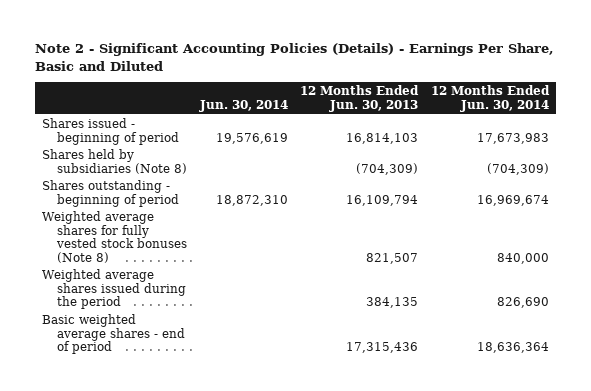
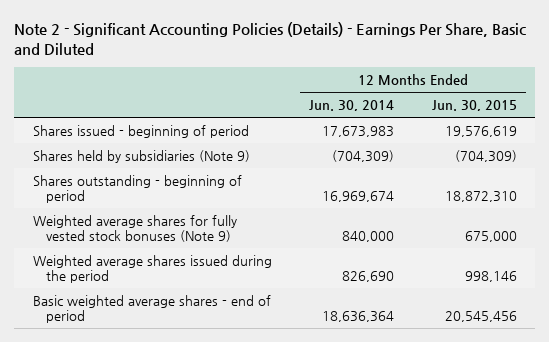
[198,99,288,112] Jun. 30, 2014 -> none
[300,85,420,112] 12 Months Ended Jun. 30, 2013 -> none
none -> [431,100,517,112] Jun. 30, 2015
[41,148,187,174] Shares held by subsidiaries (Note 8) -> [32,150,250,164] Shares held by subsidiaries (Note 9)
[41,210,187,263] Weighted average shares for fully vested stock bonuses (Note 8) -> [32,215,237,243] Weighted average shares for fully vested stock bonuses (Note 9)

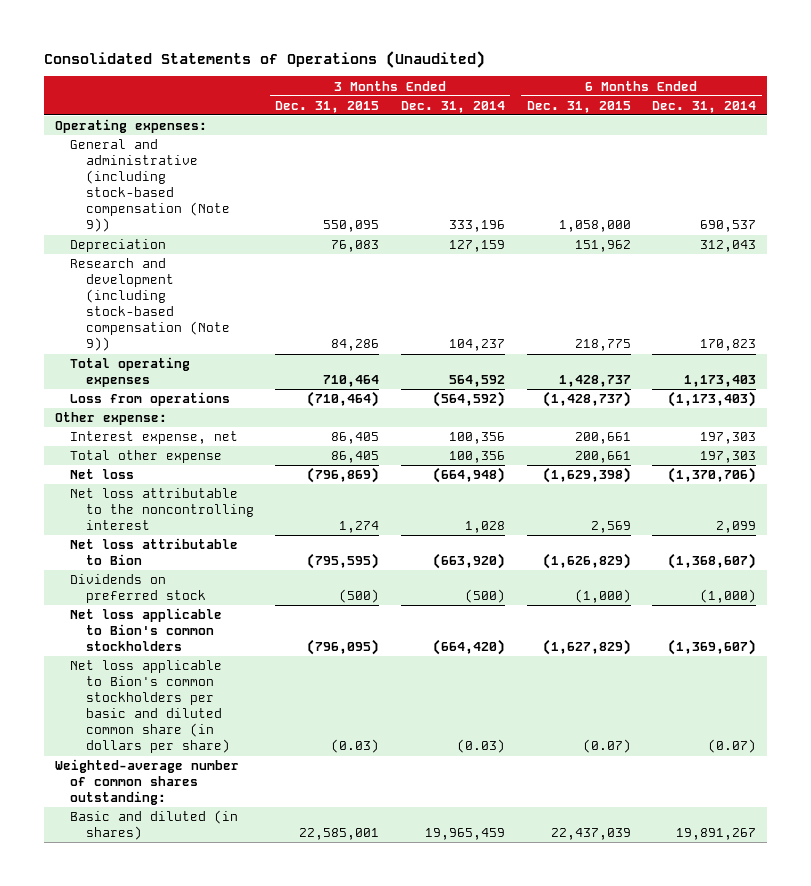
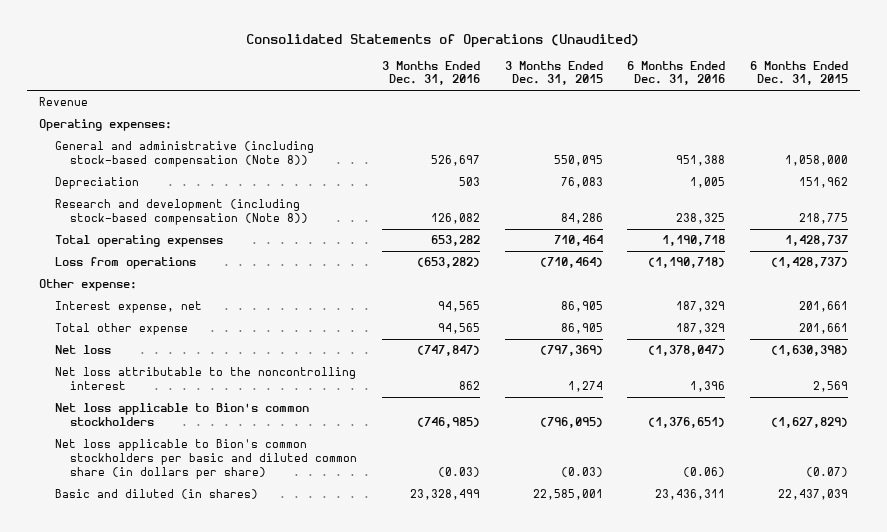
[400,100,505,113] Dec. 31, 2014 -> none
[652,100,757,113] Dec. 31, 2014 -> none
none -> [382,60,481,86] 3 Months Ended Dec. 31, 2016
none -> [627,60,726,86] 6 Months Ended Dec. 31, 2016
none -> [39,97,89,107] Revenue
[70,139,230,233] General and administrative (including stock-based compensation (Note 9)) -> [54,141,314,168] General and administrative (including stock-based compensation (Note 8))
[70,258,230,352] Research and development (including stock-based compensation (Note 9)) -> [54,199,309,226] Research and development (including stock-based compensation (Note 8))
[331,432,380,445] 86,405 -> [560,301,603,313] 86,905
[574,432,631,445] 200,661 -> [798,301,848,313] 201,661
[331,451,380,464] 86,405 -> [560,323,603,335] 86,905
[574,451,631,464] 200,661 -> [798,323,848,335] 201,661
[307,467,380,484] (796,869) -> [539,345,603,357] (797,369)
[542,467,631,484] (1,629,398) -> [770,345,848,357] (1,630,398)
[70,538,239,566] Net loss attributable to Bion -> none
[70,574,206,604] Dividends on preferred stock -> none
[54,759,239,806] Weighted-average number of common shares outstanding: -> none

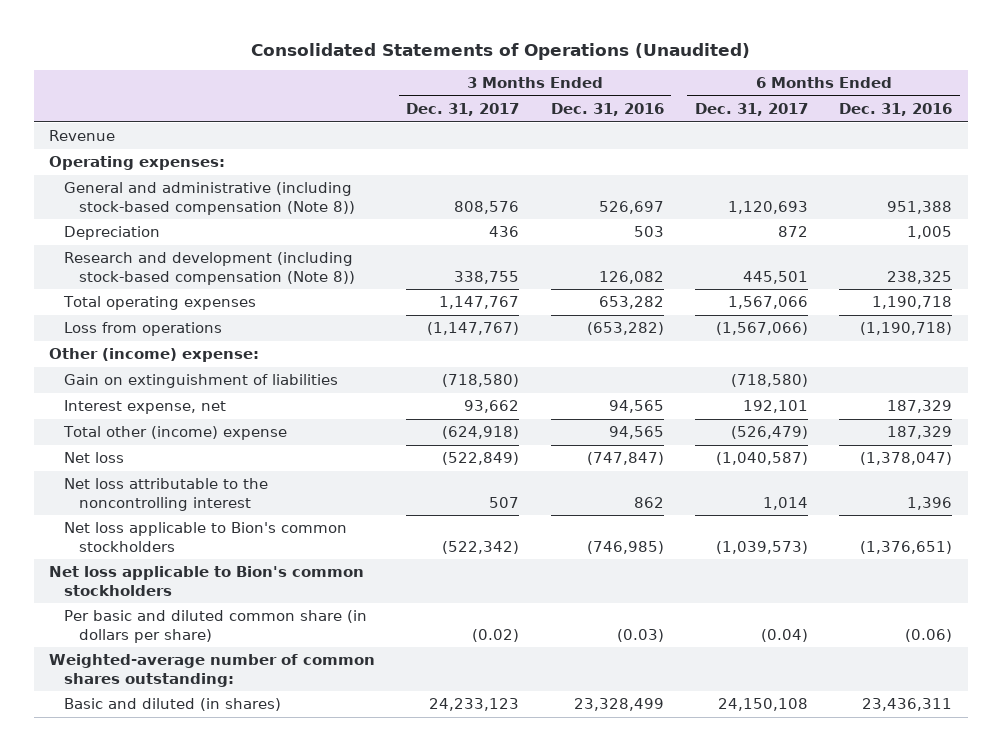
[504,60,603,86] 3 Months Ended Dec. 31, 2015 -> none
[749,60,848,86] 6 Months Ended Dec. 31, 2015 -> none
none -> [406,102,520,116] Dec. 31, 2017
none -> [694,102,808,116] Dec. 31, 2017
[39,279,138,292] Other expense: -> [49,348,260,363] Other (income) expense:
none -> [63,374,338,389] Gain on extinguishment of liabilities
[54,323,188,336] Total other expense -> [62,426,287,441] Total other (income) expense
none -> [49,566,365,596] Net loss applicable to Bion's common stockholders
[54,439,358,479] Net loss applicable to Bion's common stockholders per basic and diluted common share (in dollars per share) -> [63,610,367,643] Per basic and diluted common share (in dollars per share)
none -> [49,654,376,687] Weighted-average number of common shares outstanding:

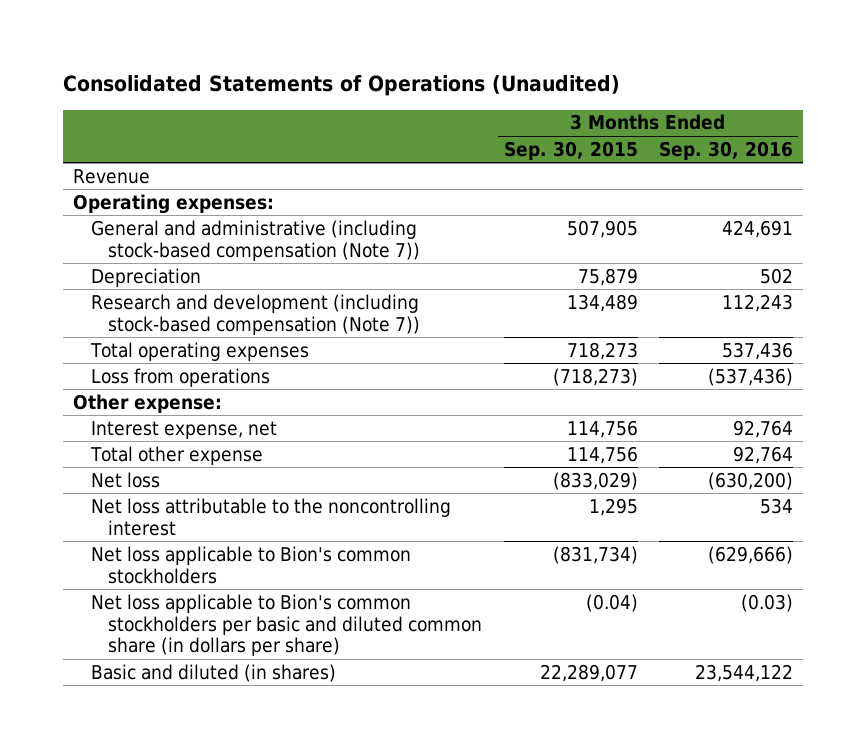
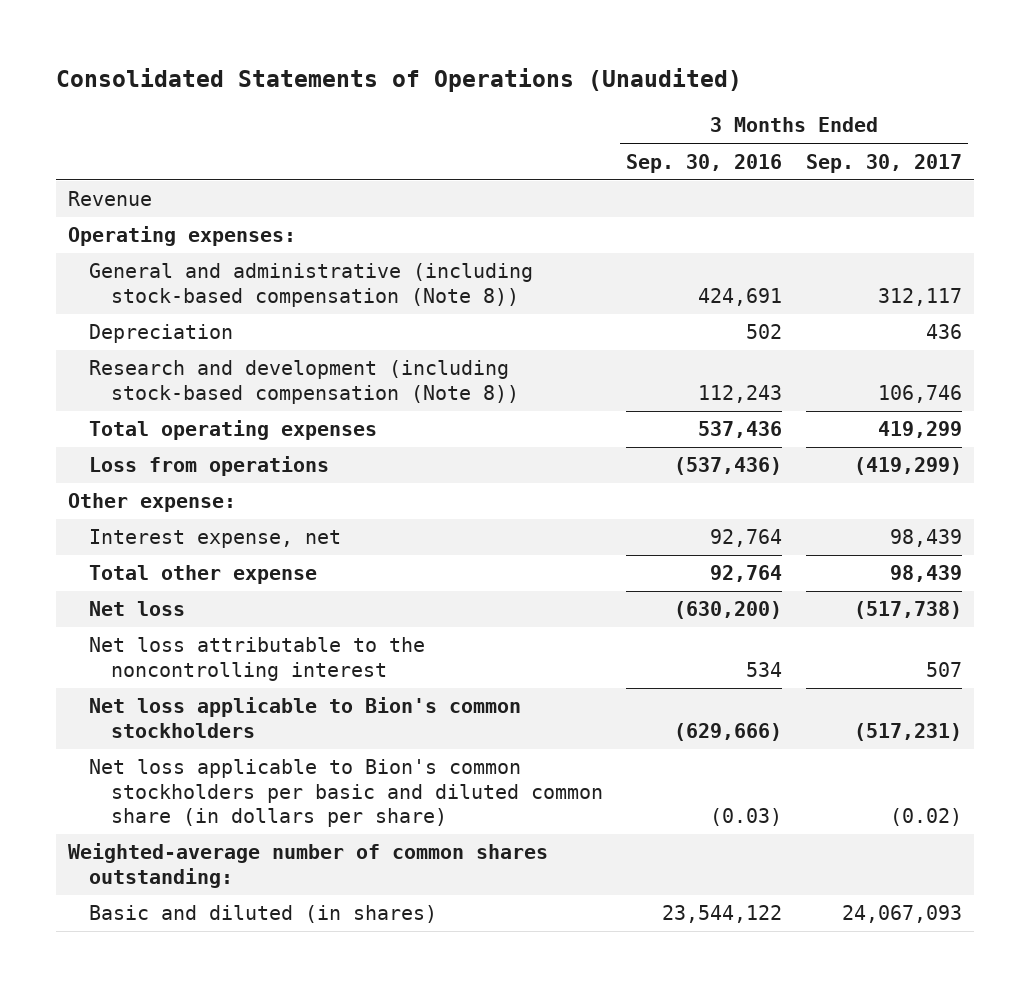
[503,140,638,160] Sep. 30, 2015 -> none
none -> [805,153,962,173] Sep. 30, 2017
[90,219,421,261] General and administrative (including stock-based compensation (Note 7)) -> [89,263,534,307] General and administrative (including stock-based compensation (Note 8))
[90,293,421,335] Research and development (including stock-based compensation (Note 7)) -> [89,360,519,404] Research and development (including stock-based compensation (Note 8))
none -> [68,843,549,888] Weighted-average number of common shares outstanding:

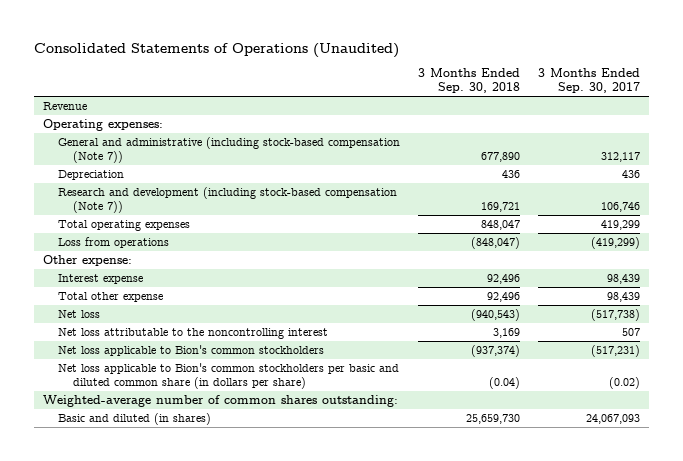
[626,153,783,173] Sep. 30, 2016 -> none
none -> [418,68,521,94] 3 Months Ended Sep. 30, 2018
[89,263,534,307] General and administrative (including stock-based compensation (Note 8)) -> [58,137,401,164] General and administrative (including stock-based compensation (Note 7))
[89,360,519,404] Research and development (including stock-based compensation (Note 8)) -> [58,187,398,214] Research and development (including stock-based compensation (Note 7))
[89,529,342,549] Interest expense, net -> [58,274,144,285] Interest expense

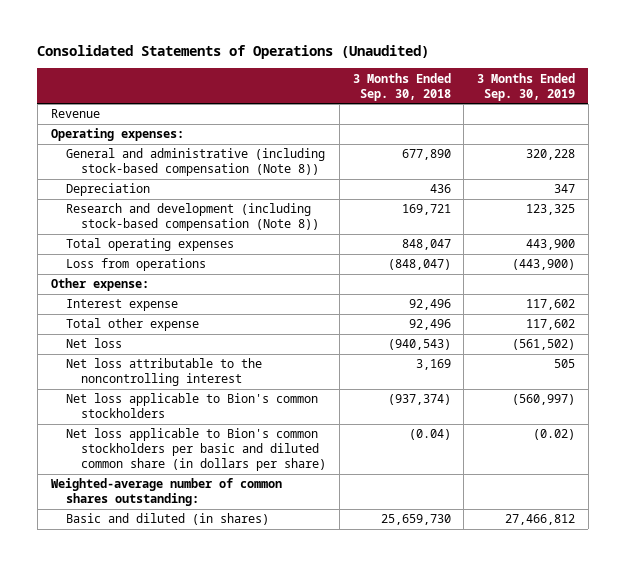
[537,68,640,94] 3 Months Ended Sep. 30, 2017 -> none
none -> [477,72,576,101] 3 Months Ended Sep. 30, 2019
[58,137,401,164] General and administrative (including stock-based compensation (Note 7)) -> [65,148,325,177] General and administrative (including stock-based compensation (Note 8))
[58,187,398,214] Research and development (including stock-based compensation (Note 7)) -> [65,203,319,232] Research and development (including stock-based compensation (Note 8))

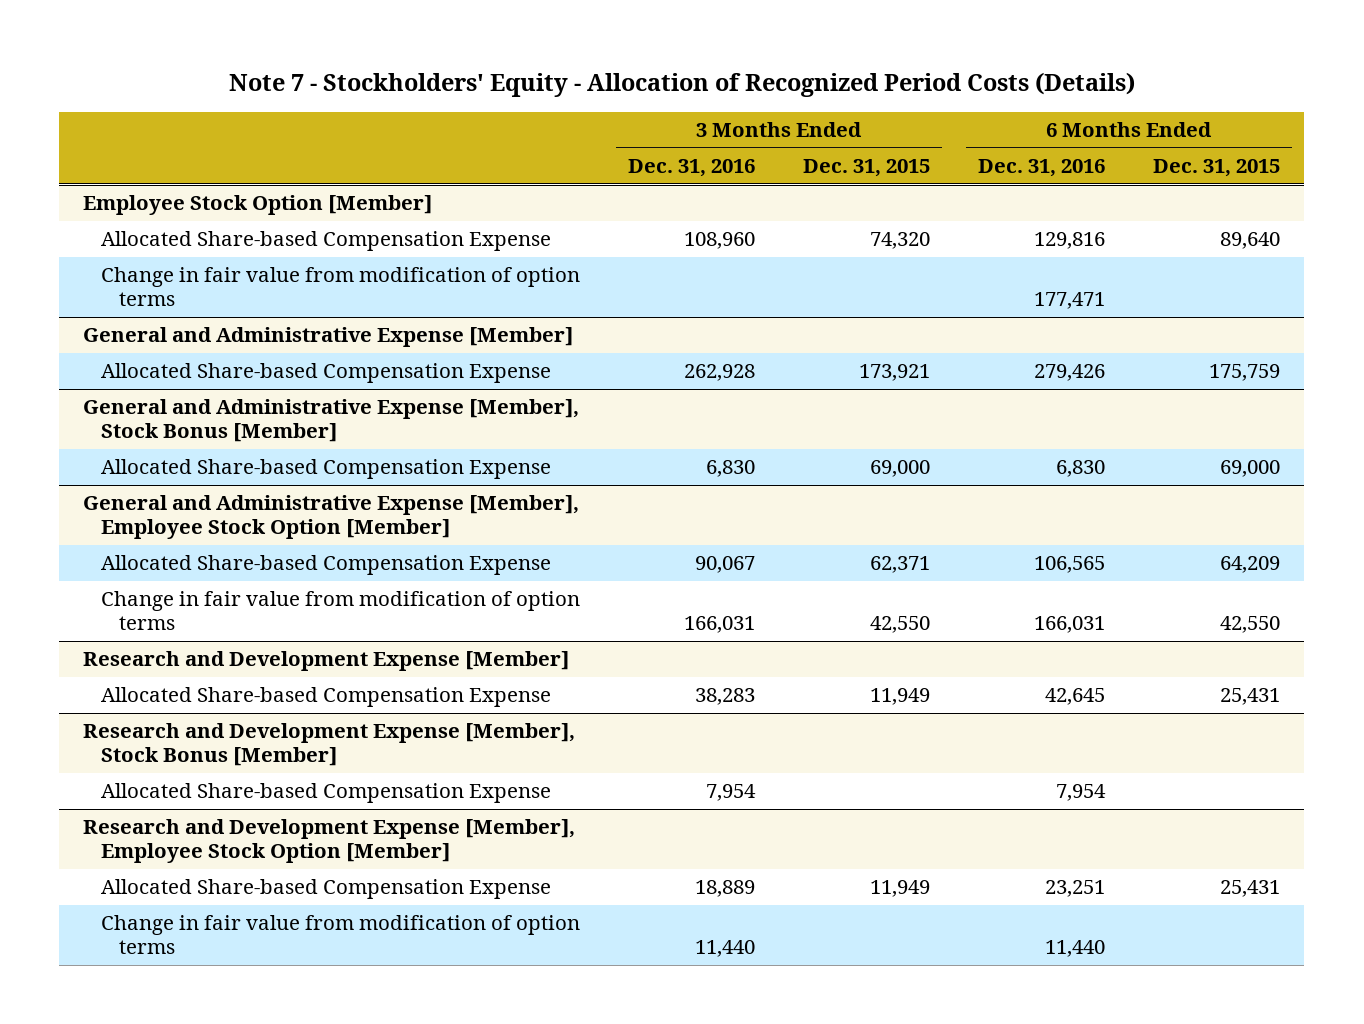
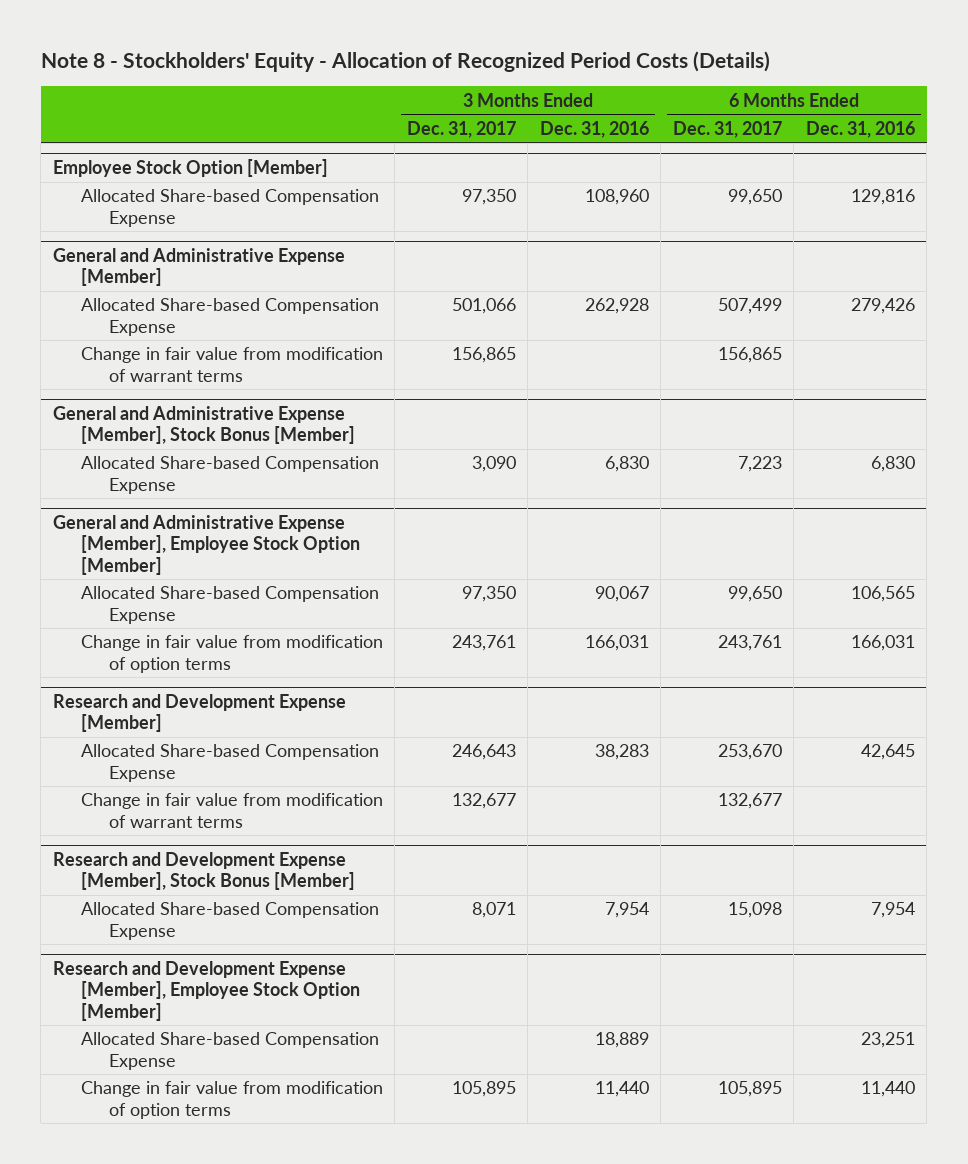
[228,72,1135,98] Note 7 - Stockholders' Equity - Allocation of Recognized Period Costs (Details) -> [40,51,770,73] Note 8 - Stockholders' Equity - Allocation of Recognized Period Costs (Details)
[803,159,931,178] Dec. 31, 2015 -> none
[1153,159,1281,178] Dec. 31, 2015 -> none
none -> [406,120,516,138] Dec. 31, 2017
none -> [672,120,782,138] Dec. 31, 2017
[101,267,581,307] Change in fair value from modification of option terms -> none
none -> [80,347,383,382] Change in fair value from modification of warrant terms
none -> [80,793,383,828] Change in fair value from modification of warrant terms

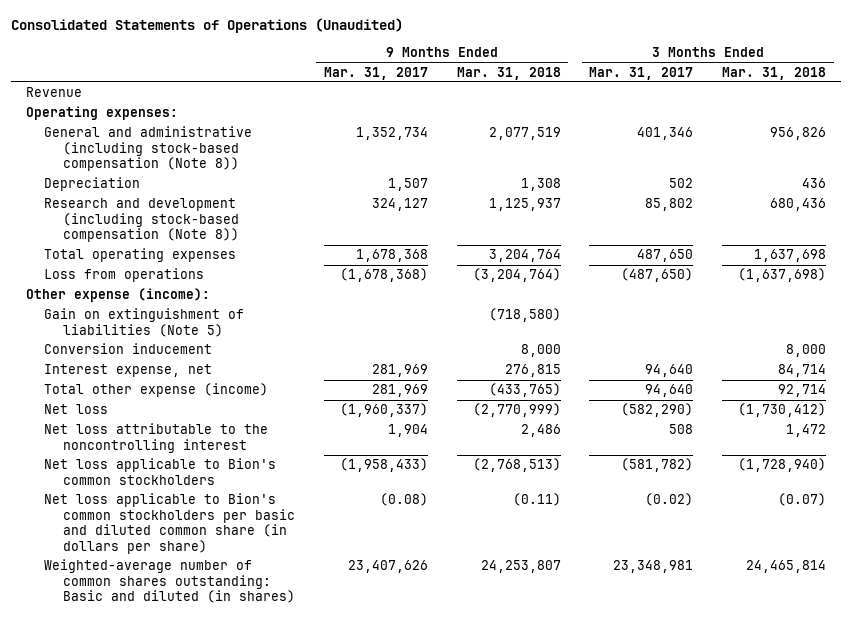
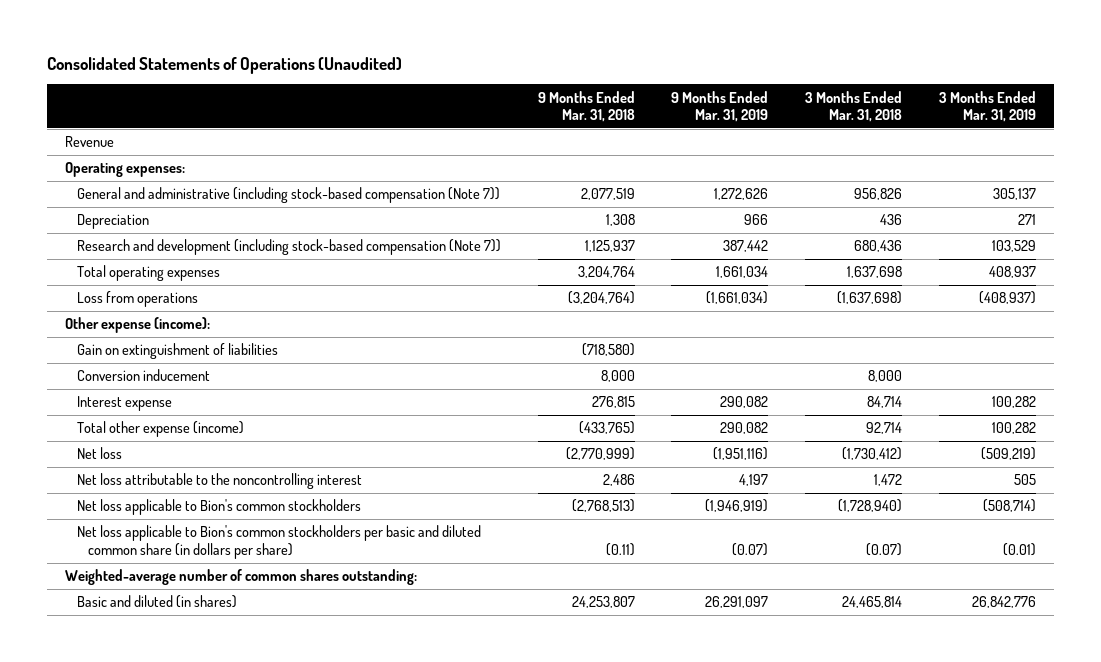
[323,66,428,80] Mar. 31, 2017 -> none
[589,66,694,80] Mar. 31, 2017 -> none
none -> [671,90,769,123] 9 Months Ended Mar. 31, 2019
none -> [939,90,1037,123] 3 Months Ended Mar. 31, 2019
[44,126,253,172] General and administrative (including stock-based compensation (Note 8)) -> [76,187,500,204] General and administrative (including stock-based compensation (Note 7))
[44,198,239,243] Research and development (including stock-based compensation (Note 8)) -> [76,239,501,256] Research and development (including stock-based compensation (Note 7))
[44,308,245,337] Gain on extinguishment of liabilities (Note 5) -> [76,343,278,360] Gain on extinguishment of liabilities
[44,364,213,378] Interest expense, net -> [76,396,172,412] Interest expense
none -> [65,569,418,586] Weighted-average number of common shares outstanding:
[44,559,295,604] Weighted-average number of common shares outstanding: Basic and diluted (in shares) -> [76,595,237,609] Basic and diluted (in shares)

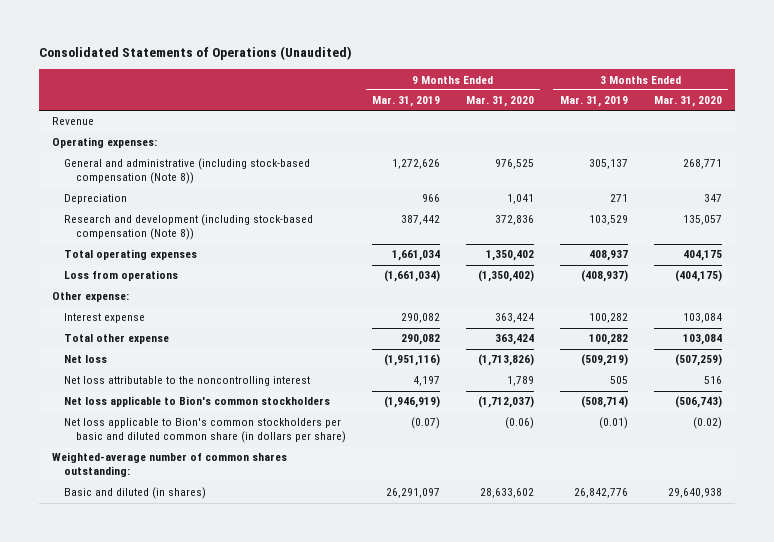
[537,90,635,123] 9 Months Ended Mar. 31, 2018 -> none
[805,90,903,123] 3 Months Ended Mar. 31, 2018 -> none
none -> [465,96,534,108] Mar. 31, 2020
none -> [653,96,722,108] Mar. 31, 2020
[76,187,500,204] General and administrative (including stock-based compensation (Note 7)) -> [64,158,311,185] General and administrative (including stock-based compensation (Note 8))
[76,239,501,256] Research and development (including stock-based compensation (Note 7)) -> [64,214,314,241] Research and development (including stock-based compensation (Note 8))
[76,343,278,360] Gain on extinguishment of liabilities -> none
[76,369,210,382] Conversion inducement -> none
[65,317,211,334] Other expense (income): -> [52,292,130,303] Other expense:
[76,421,244,438] Total other expense (income) -> [64,334,170,345] Total other expense

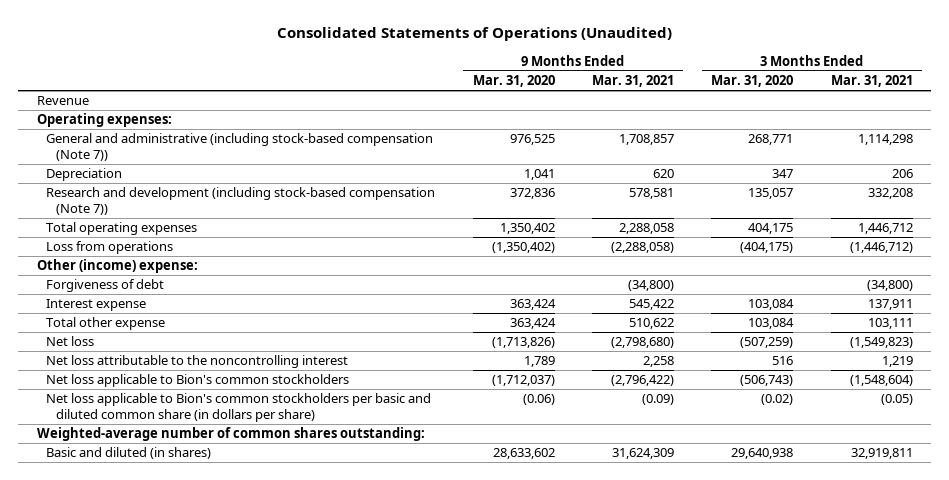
[372,96,441,108] Mar. 31, 2019 -> none
[559,96,628,108] Mar. 31, 2019 -> none
none -> [591,75,674,88] Mar. 31, 2021
none -> [830,75,913,88] Mar. 31, 2021
[64,158,311,185] General and administrative (including stock-based compensation (Note 8)) -> [46,133,434,162] General and administrative (including stock-based compensation (Note 7))
[64,214,314,241] Research and development (including stock-based compensation (Note 8)) -> [46,187,436,216] Research and development (including stock-based compensation (Note 7))
[52,292,130,303] Other expense: -> [36,259,198,274] Other (income) expense:
none -> [46,279,165,293] Forgiveness of debt

